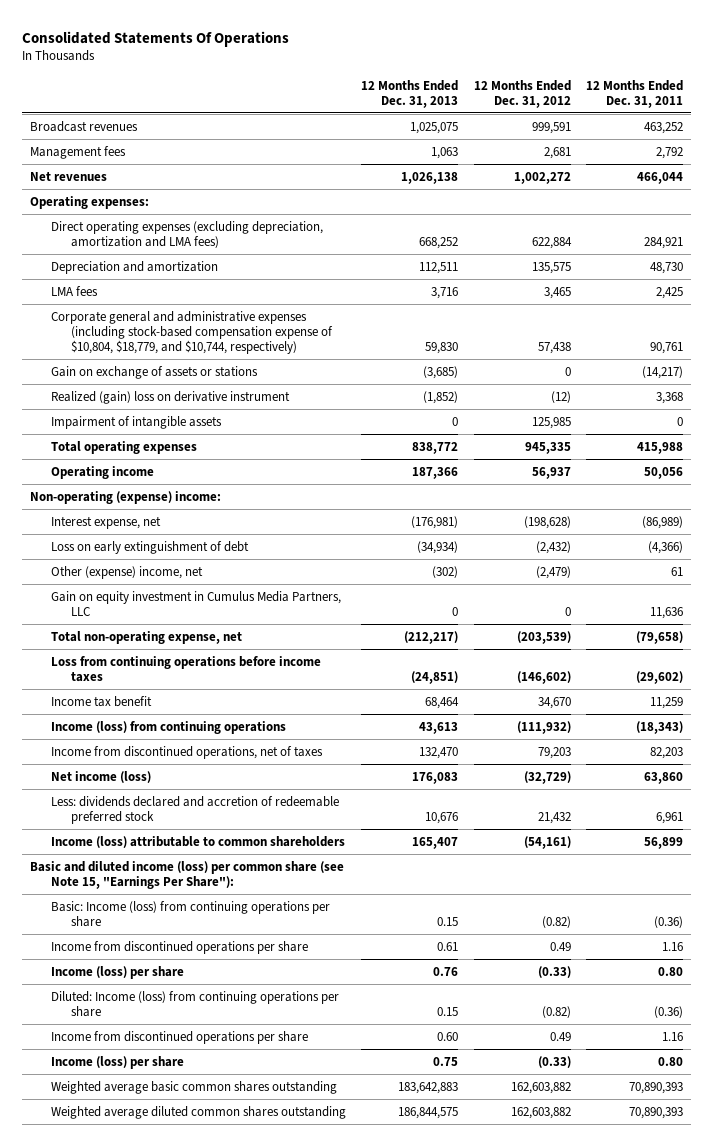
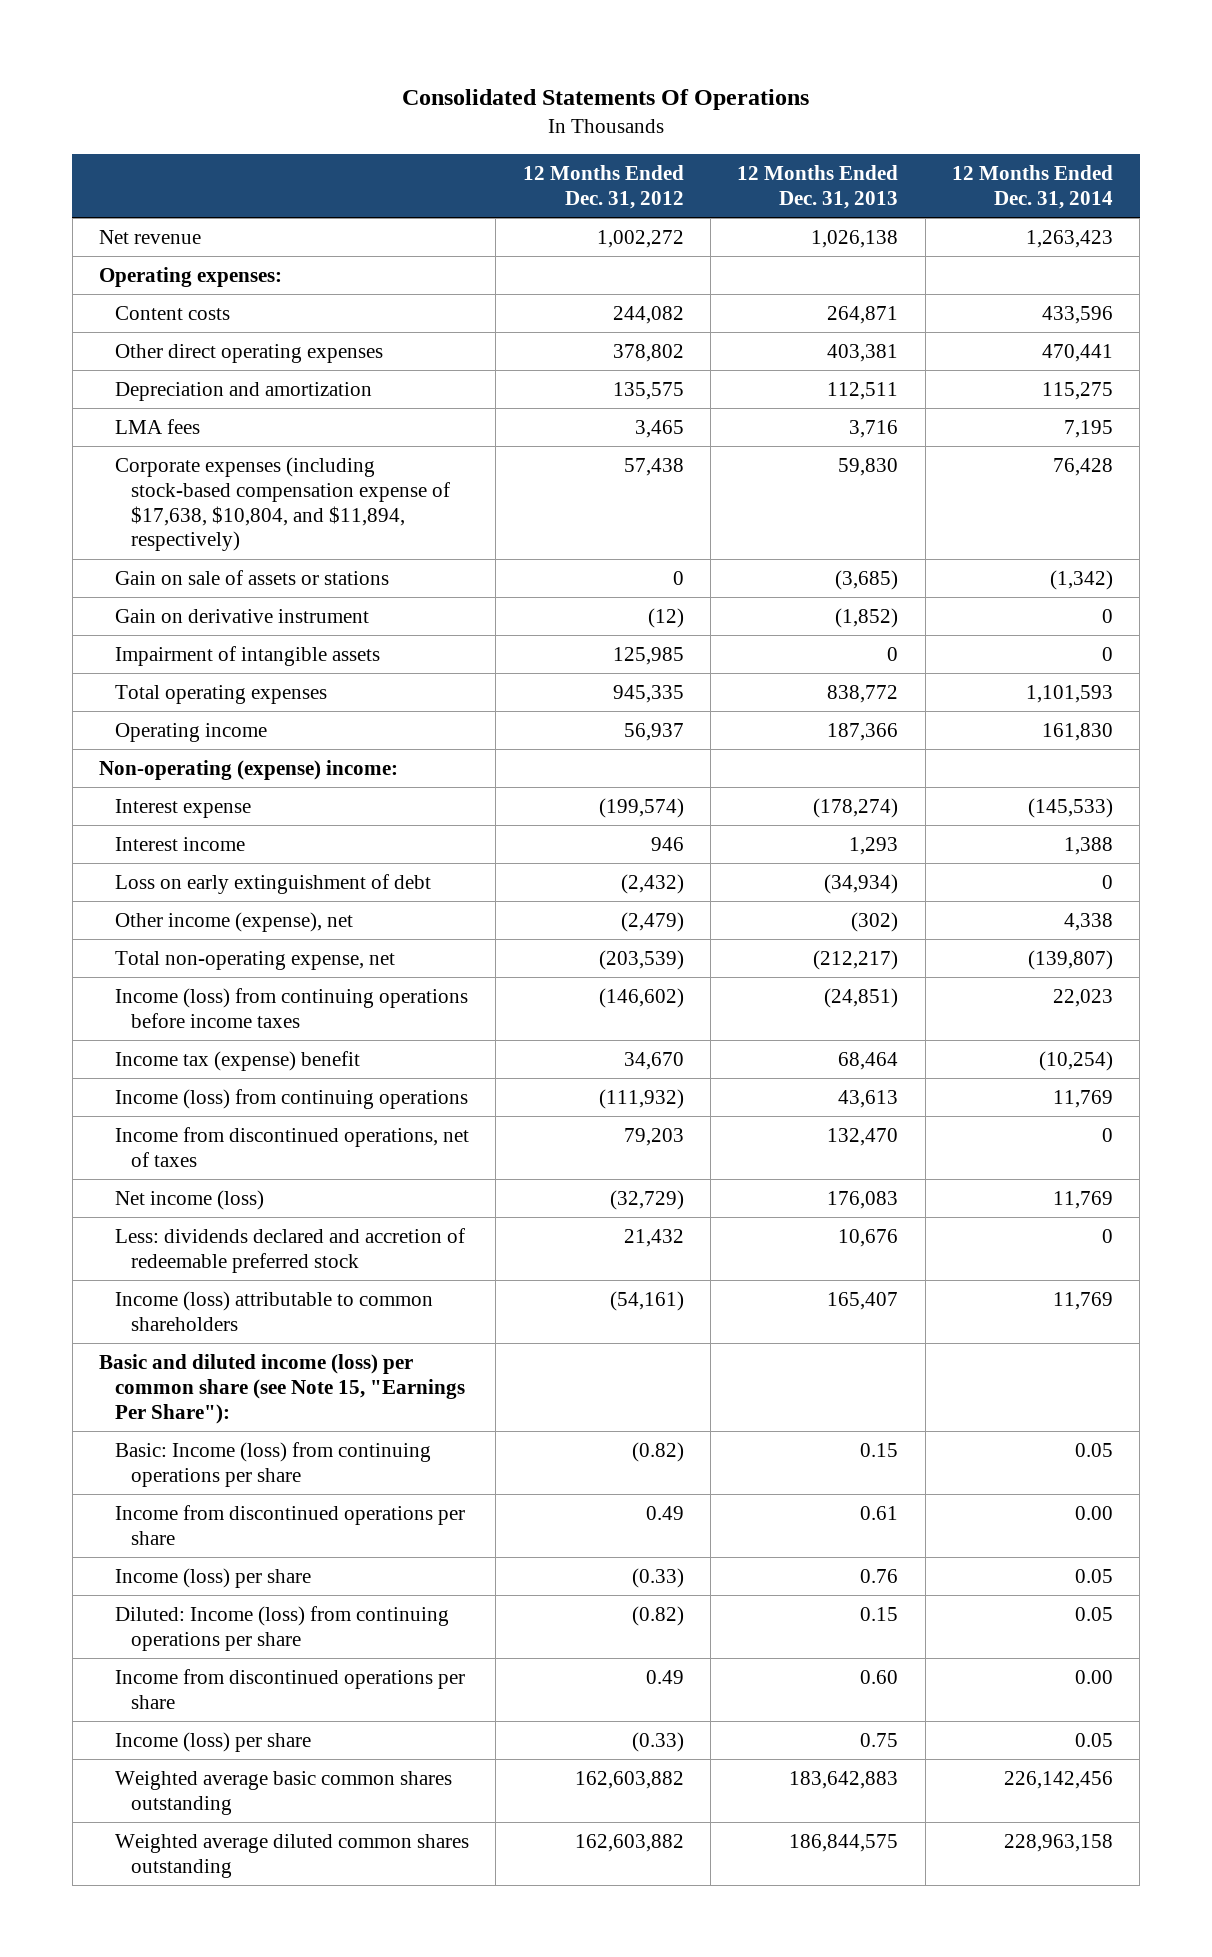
[586,79,684,108] 12 Months Ended Dec. 31, 2011 -> none
none -> [952,165,1114,210] 12 Months Ended Dec. 31, 2014
[30,120,139,132] Broadcast revenues -> none
[30,145,127,159] Management fees -> none
[30,171,108,181] Net revenues -> [98,230,201,245] Net revenue
[50,220,323,248] Direct operating expenses (excluding depreciation, amortization and LMA fees) -> none
none -> [114,306,230,321] Content costs
none -> [114,344,383,364] Other direct operating expenses
[50,310,334,354] Corporate general and administrative expenses (including stock-based compensation expense of $10,804, $18,779, and $10,744, respectively) -> [114,457,450,552] Corporate expenses (including stock-based compensation expense of $17,638, $10,804, and $11,894, respectively)
[50,365,258,379] Gain on exchange of assets or stations -> [114,570,389,586] Gain on sale of assets or stations
[50,390,290,404] Realized (gain) loss on derivative instrument -> [114,609,369,624] Gain on derivative instrument
[50,515,161,529] Interest expense, net -> [114,799,251,819] Interest expense
[411,515,459,529] (176,981) -> [813,798,899,819] (178,274)
[523,515,571,529] (198,628) -> [598,798,684,819] (199,574)
none -> [114,837,245,852] Interest income
[50,590,341,616] Gain on equity investment in Cumulus Media Partners, LLC -> none
[50,565,203,579] Other (expense) income, net -> [114,912,353,933] Other income (expense), net
[50,655,321,682] Loss from continuing operations before income taxes -> [114,988,468,1028] Income (loss) from continuing operations before income taxes
[50,695,152,707] Income tax benefit -> [114,1051,360,1072] Income tax (expense) benefit

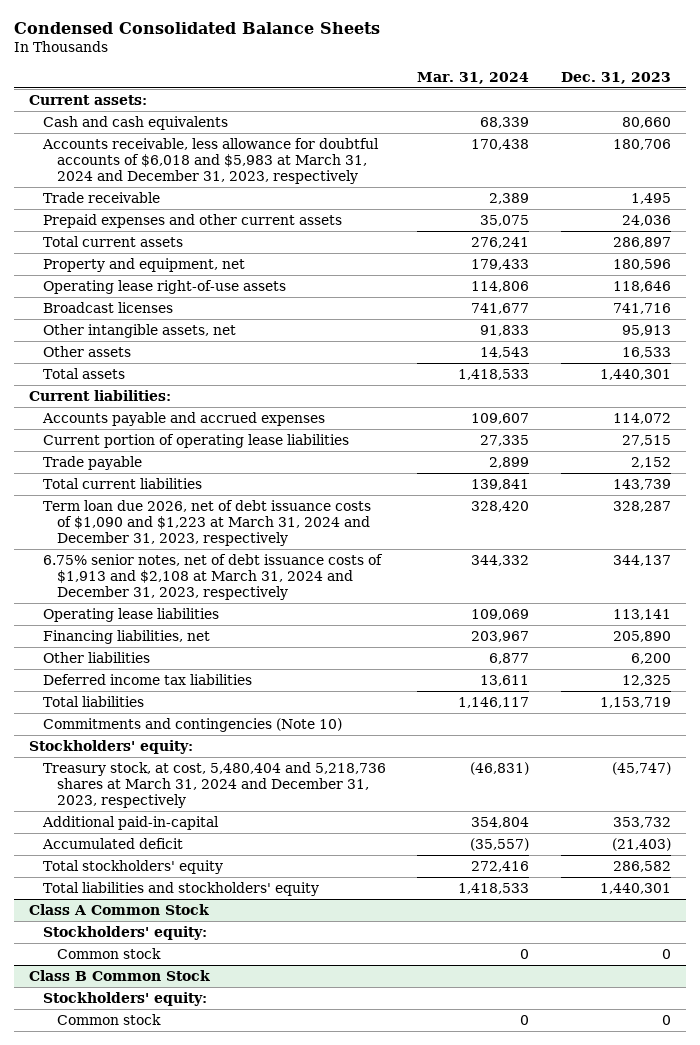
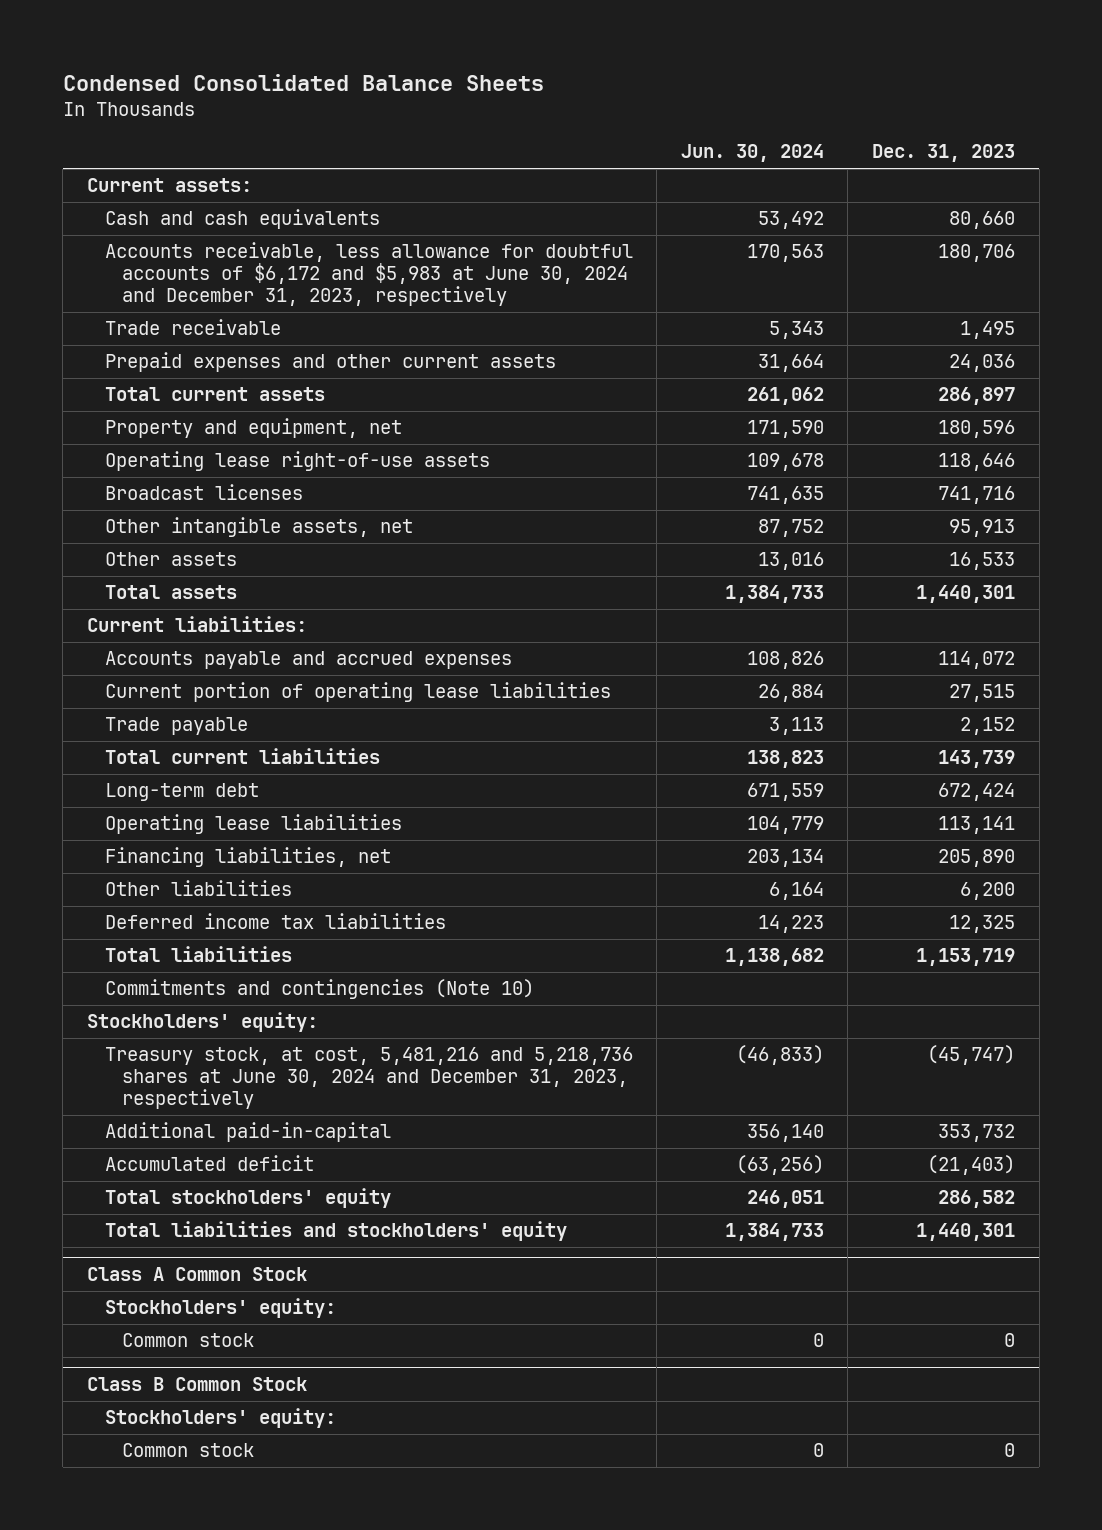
[417,71,530,84] Mar. 31, 2024 -> none
none -> [680,144,824,163] Jun. 30, 2024
[42,137,380,184] Accounts receivable, less allowance for doubtful accounts of $6,018 and $5,983 at March 31, 2024 and December 31, 2023, respectively -> [104,242,633,306] Accounts receivable, less allowance for doubtful accounts of $6,172 and $5,983 at June 30, 2024 and December 31, 2023, respectively
[43,499,372,546] Term loan due 2026, net of debt issuance costs of $1,090 and $1,223 at March 31, 2024 and December 31, 2023, respectively -> none
[43,553,384,600] 6.75% senior notes, net of debt issuance costs of $1,913 and $2,108 at March 31, 2024 and December 31, 2023, respectively -> none
none -> [104,783,259,802] Long-term debt
[43,761,387,808] Treasury stock, at cost, 5,480,404 and 5,218,736 shares at March 31, 2024 and December 31, 2023, respectively -> [104,1047,633,1109] Treasury stock, at cost, 5,481,216 and 5,218,736 shares at June 30, 2024 and December 31, 2023, respectively

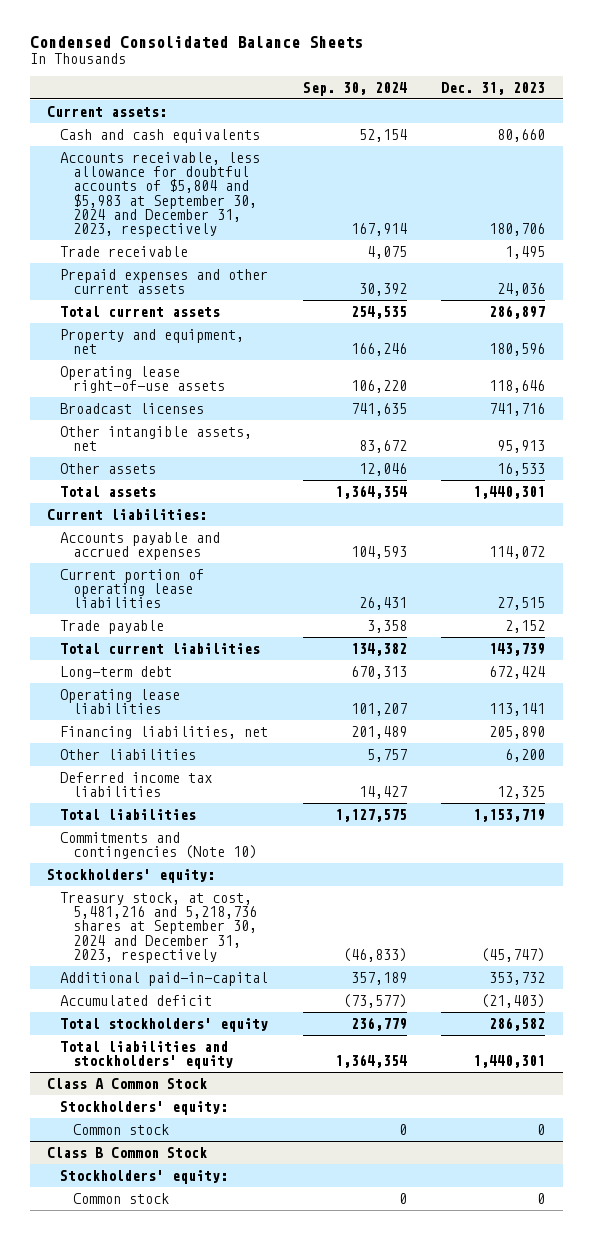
[680,144,824,163] Jun. 30, 2024 -> none
none -> [302,82,407,97] Sep. 30, 2024
[104,242,633,306] Accounts receivable, less allowance for doubtful accounts of $6,172 and $5,983 at June 30, 2024 and December 31, 2023, respectively -> [59,151,260,238] Accounts receivable, less allowance for doubtful accounts of $5,804 and $5,983 at September 30, 2024 and December 31, 2023, respectively
[104,1047,633,1109] Treasury stock, at cost, 5,481,216 and 5,218,736 shares at June 30, 2024 and December 31, 2023, respectively -> [59,891,257,963] Treasury stock, at cost, 5,481,216 and 5,218,736 shares at September 30, 2024 and December 31, 2023, respectively

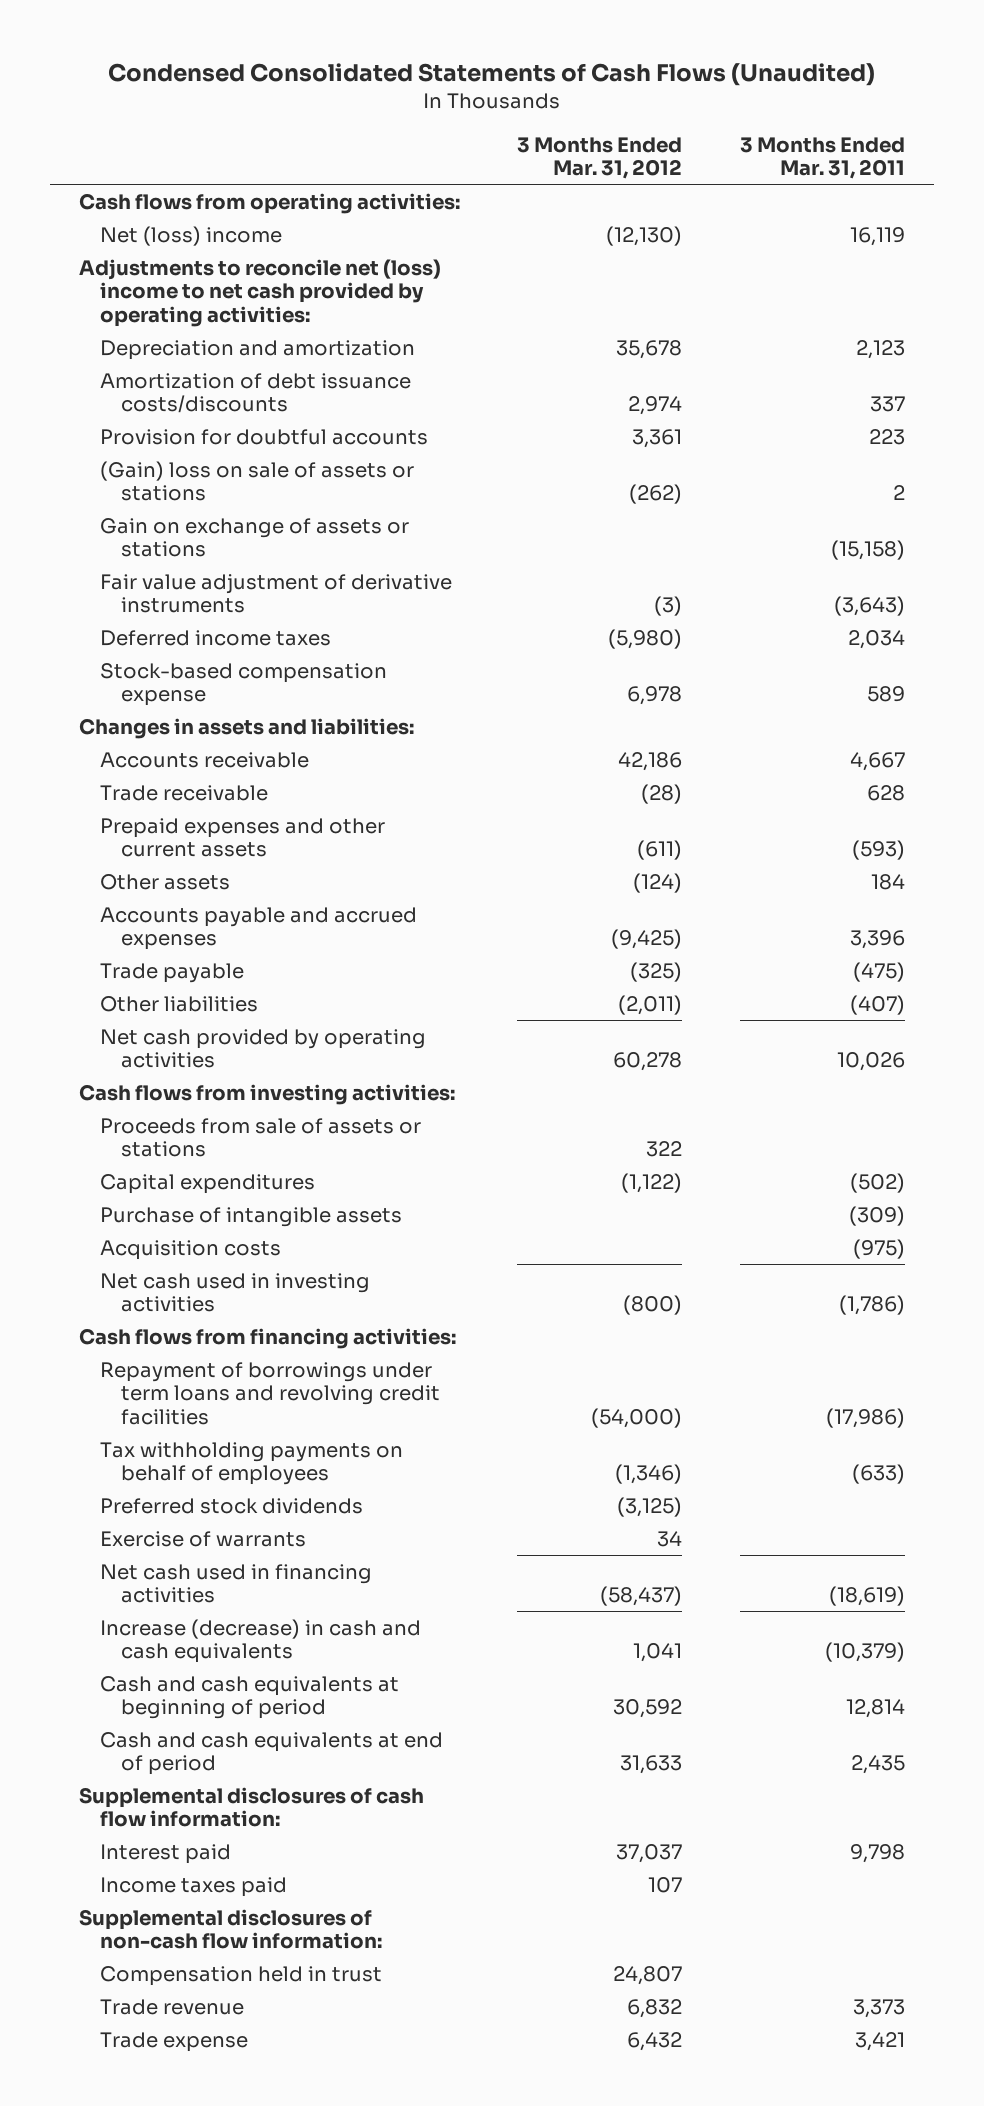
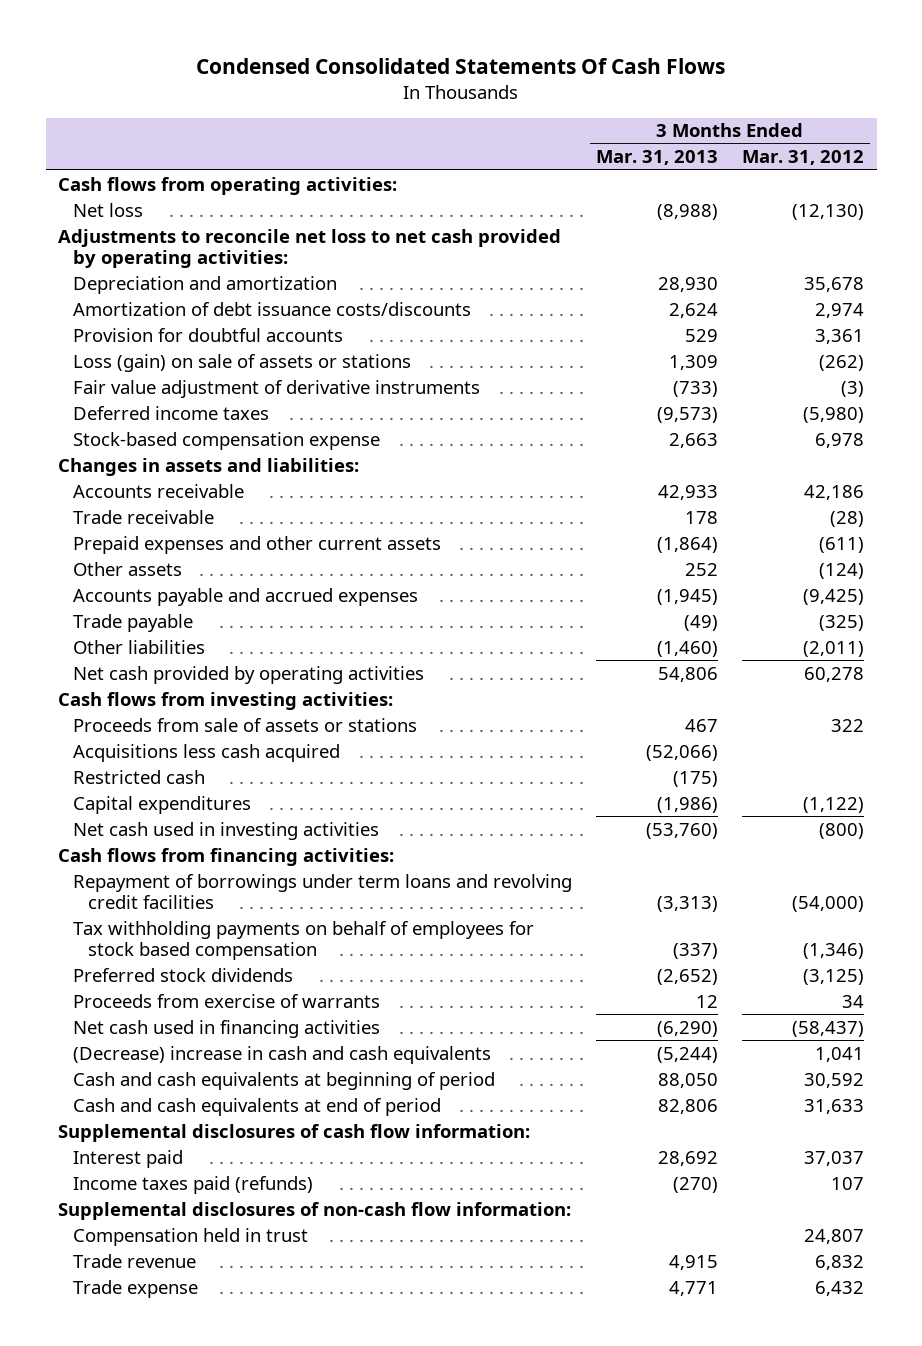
[107,63,875,87] Condensed Consolidated Statements of Cash Flows (Unaudited) -> [196,58,726,75] Condensed Consolidated Statements Of Cash Flows
[739,136,905,180] 3 Months Ended Mar. 31, 2011 -> none
none -> [596,150,719,166] Mar. 31, 2013
[99,225,282,246] Net (loss) income -> [73,202,144,217] Net loss
[78,258,441,327] Adjustments to reconcile net (loss) income to net cash provided by operating activities: -> [57,228,561,269] Adjustments to reconcile net loss to net cash provided by operating activities:
[99,517,409,558] Gain on exchange of assets or stations -> none
[99,460,414,502] (Gain) loss on sale of assets or stations -> [73,353,412,372] Loss (gain) on sale of assets or stations
none -> [73,743,341,762] Acquisitions less cash acquired
none -> [73,769,206,784] Restricted cash
[99,1206,402,1227] Purchase of intangible assets -> none
[99,1239,281,1260] Acquisition costs -> none
[99,1441,403,1486] Tax withholding payments on behalf of employees -> [73,920,535,961] Tax withholding payments on behalf of employees for stock based compensation
[99,1530,306,1547] Exercise of warrants -> [73,993,381,1008] Proceeds from exercise of warrants
[99,1618,421,1664] Increase (decrease) in cash and cash equivalents -> [73,1045,492,1064] (Decrease) increase in cash and cash equivalents
[99,1876,287,1897] Income taxes paid -> [73,1175,314,1194] Income taxes paid (refunds)

